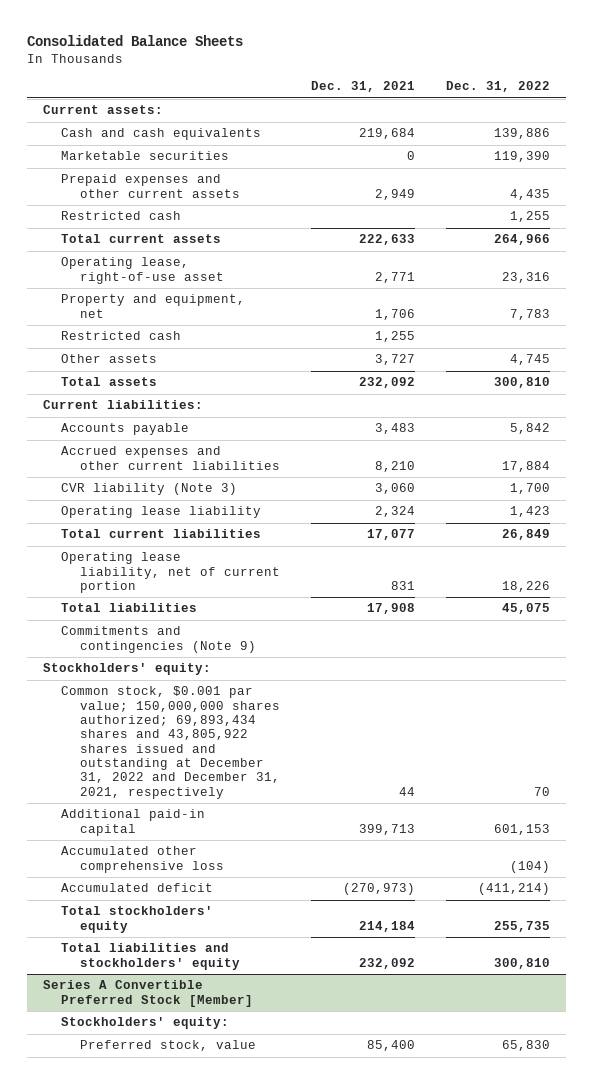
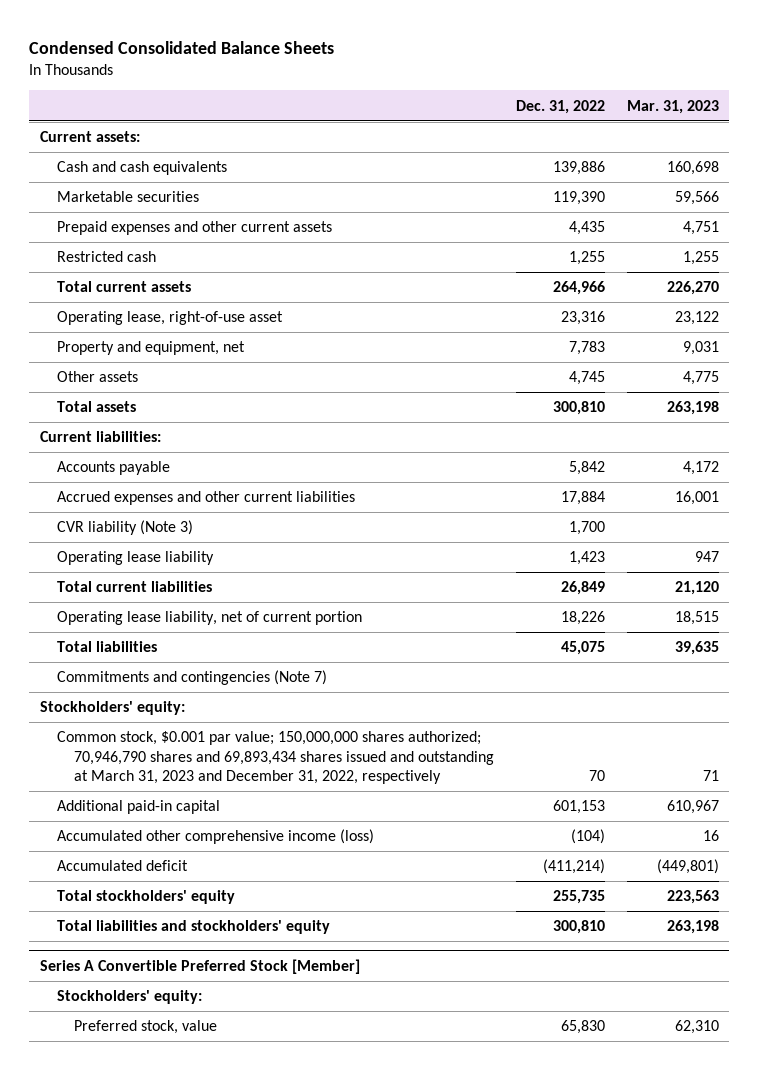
[27,35,244,47] Consolidated Balance Sheets -> [29,40,335,54] Condensed Consolidated Balance Sheets
[311,81,416,93] Dec. 31, 2021 -> none
none -> [626,99,719,114] Mar. 31, 2023
[61,331,182,341] Restricted cash -> none
[61,626,256,653] Commitments and contingencies (Note 9) -> [57,670,328,686] Commitments and contingencies (Note 7)
[61,686,280,799] Common stock, $0.001 par value; 150,000,000 shares authorized; 69,893,434 shares and 43,805,922 shares issued and outstanding at December 31, 2022 and December 31, 2021, respectively -> [57,731,495,785] Common stock, $0.001 par value; 150,000,000 shares authorized; 70,946,790 shares and 69,893,434 shares issued and outstanding at March 31, 2023 and December 31, 2022, respectively
[61,846,224,873] Accumulated other comprehensive loss -> [57,829,375,845] Accumulated other comprehensive income (loss)

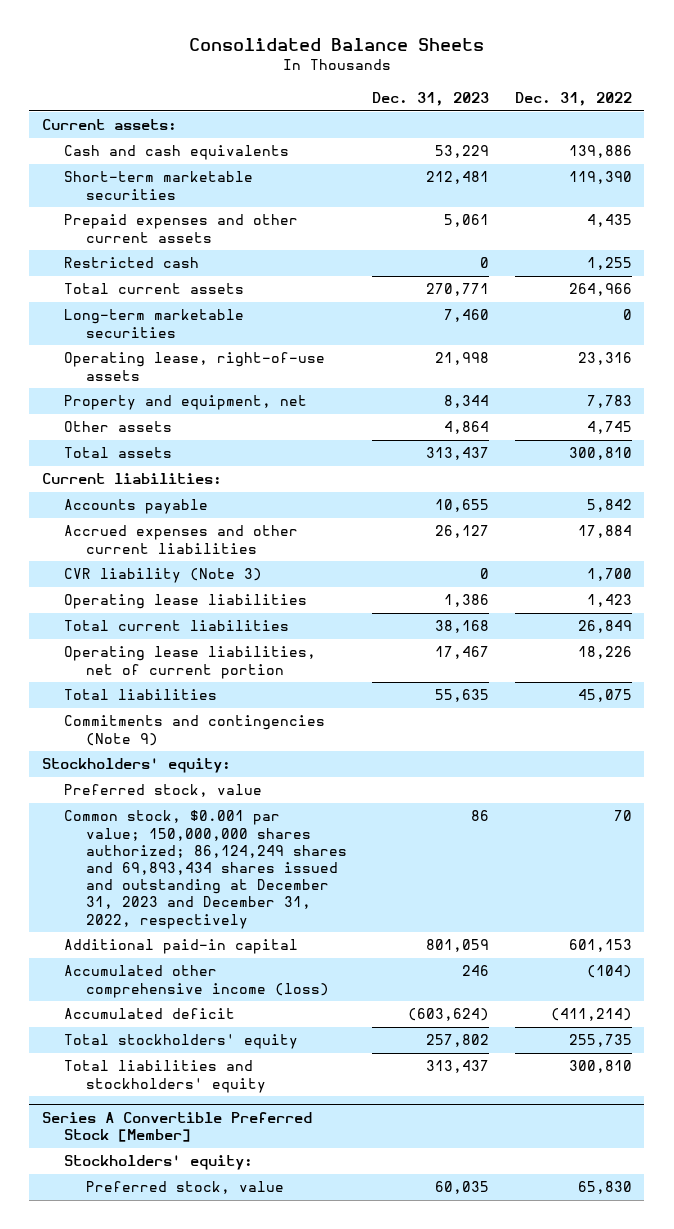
[29,40,335,54] Condensed Consolidated Balance Sheets -> [188,38,484,52] Consolidated Balance Sheets
[626,99,719,114] Mar. 31, 2023 -> none
none -> [372,92,490,107] Dec. 31, 2023
[57,191,200,203] Marketable securities -> [64,171,254,200] Short-term marketable securities
none -> [64,309,245,338] Long-term marketable securities
[57,311,284,326] Operating lease, right-of-use asset -> [64,352,326,381] Operating lease, right-of-use assets
[57,551,215,566] Operating lease liability -> [64,594,308,610] Operating lease liabilities
[57,611,363,626] Operating lease liability, net of current portion -> [64,646,317,679] Operating lease liabilities, net of current portion
[57,670,328,686] Commitments and contingencies (Note 7) -> [64,715,326,746] Commitments and contingencies (Note 9)
none -> [64,784,263,798] Preferred stock, value
[57,731,495,785] Common stock, $0.001 par value; 150,000,000 shares authorized; 70,946,790 shares and 69,893,434 shares issued and outstanding at March 31, 2023 and December 31, 2022, respectively -> [64,810,348,929] Common stock, $0.001 par value; 150,000,000 shares authorized; 86,124,249 shares and 69,893,434 shares issued and outstanding at December 31, 2023 and December 31, 2022, respectively

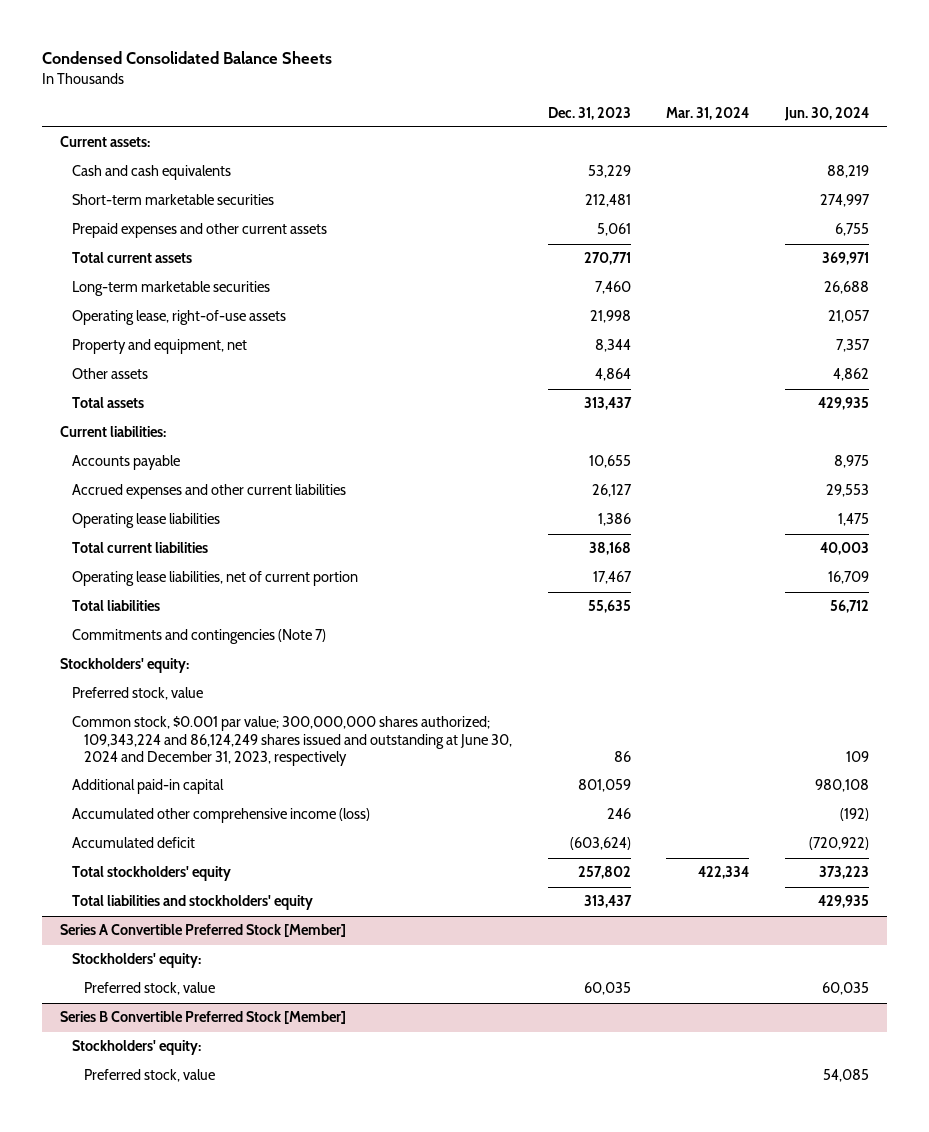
[188,38,484,52] Consolidated Balance Sheets -> [42,51,333,65] Condensed Consolidated Balance Sheets
[514,92,632,107] Dec. 31, 2022 -> none
none -> [666,106,750,120] Mar. 31, 2024
none -> [784,106,870,121] Jun. 30, 2024
[64,257,200,269] Restricted cash -> none
[64,568,263,584] CVR liability (Note 3) -> none
[64,715,326,746] Commitments and contingencies (Note 9) -> [71,629,326,645] Commitments and contingencies (Note 7)
[64,810,348,929] Common stock, $0.001 par value; 150,000,000 shares authorized; 86,124,249 shares and 69,893,434 shares issued and outstanding at December 31, 2023 and December 31, 2022, respectively -> [71,716,512,766] Common stock, $0.001 par value; 300,000,000 shares authorized; 109,343,224 and 86,124,249 shares issued and outstanding at June 30, 2024 and December 31, 2023, respectively
none -> [60,1011,347,1025] Series B Convertible Preferred Stock [Member]
none -> [71,1040,201,1056] Stockholders' equity:
none -> [83,1069,215,1083] Preferred stock, value

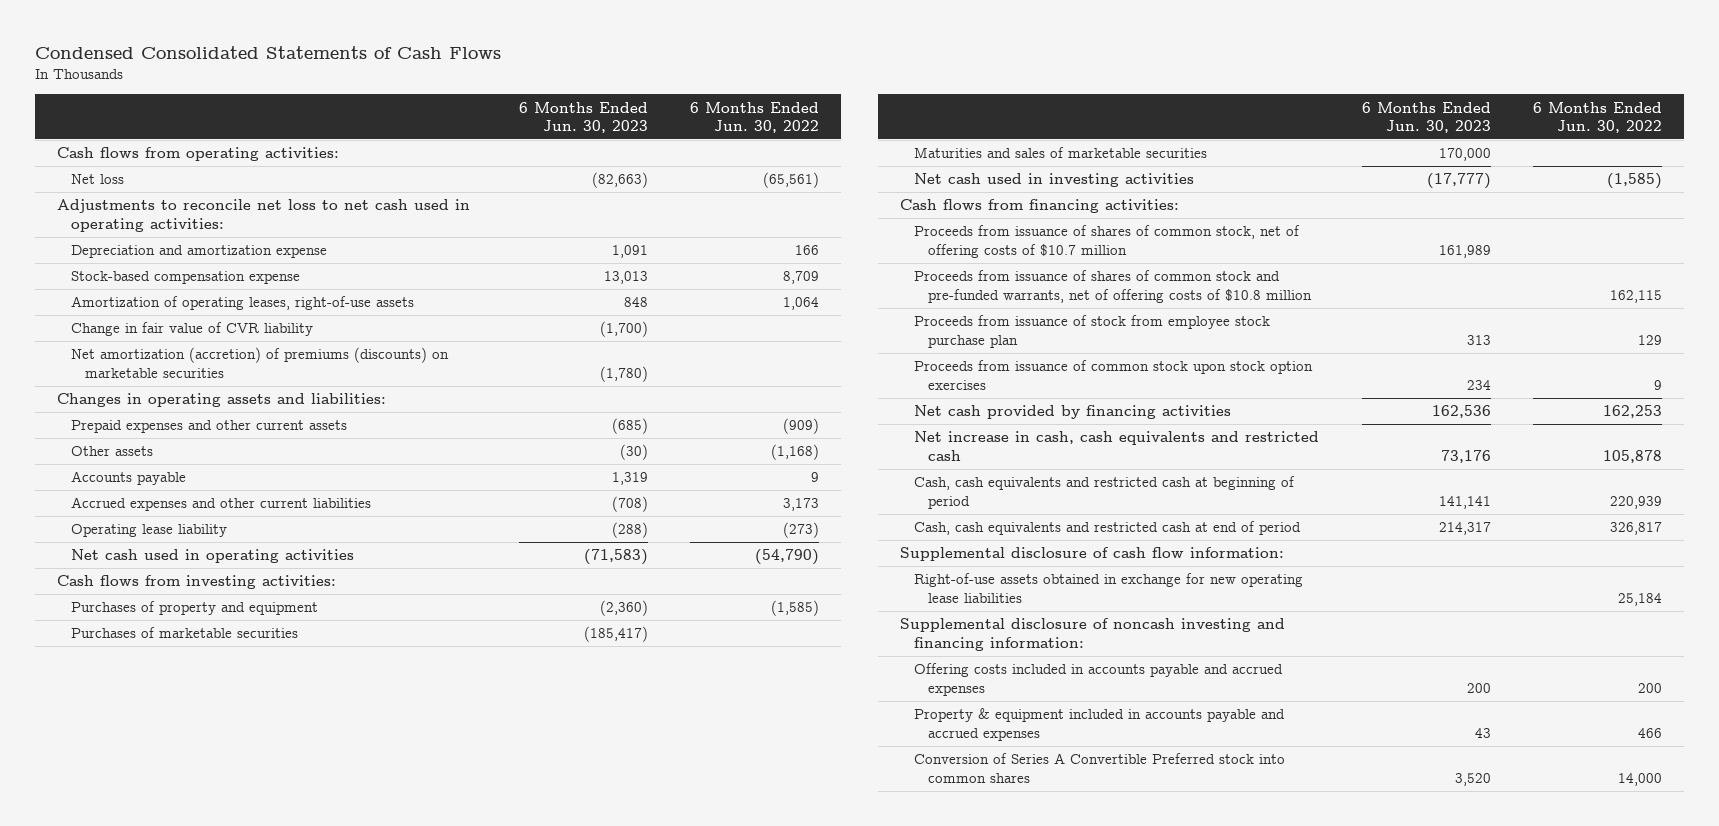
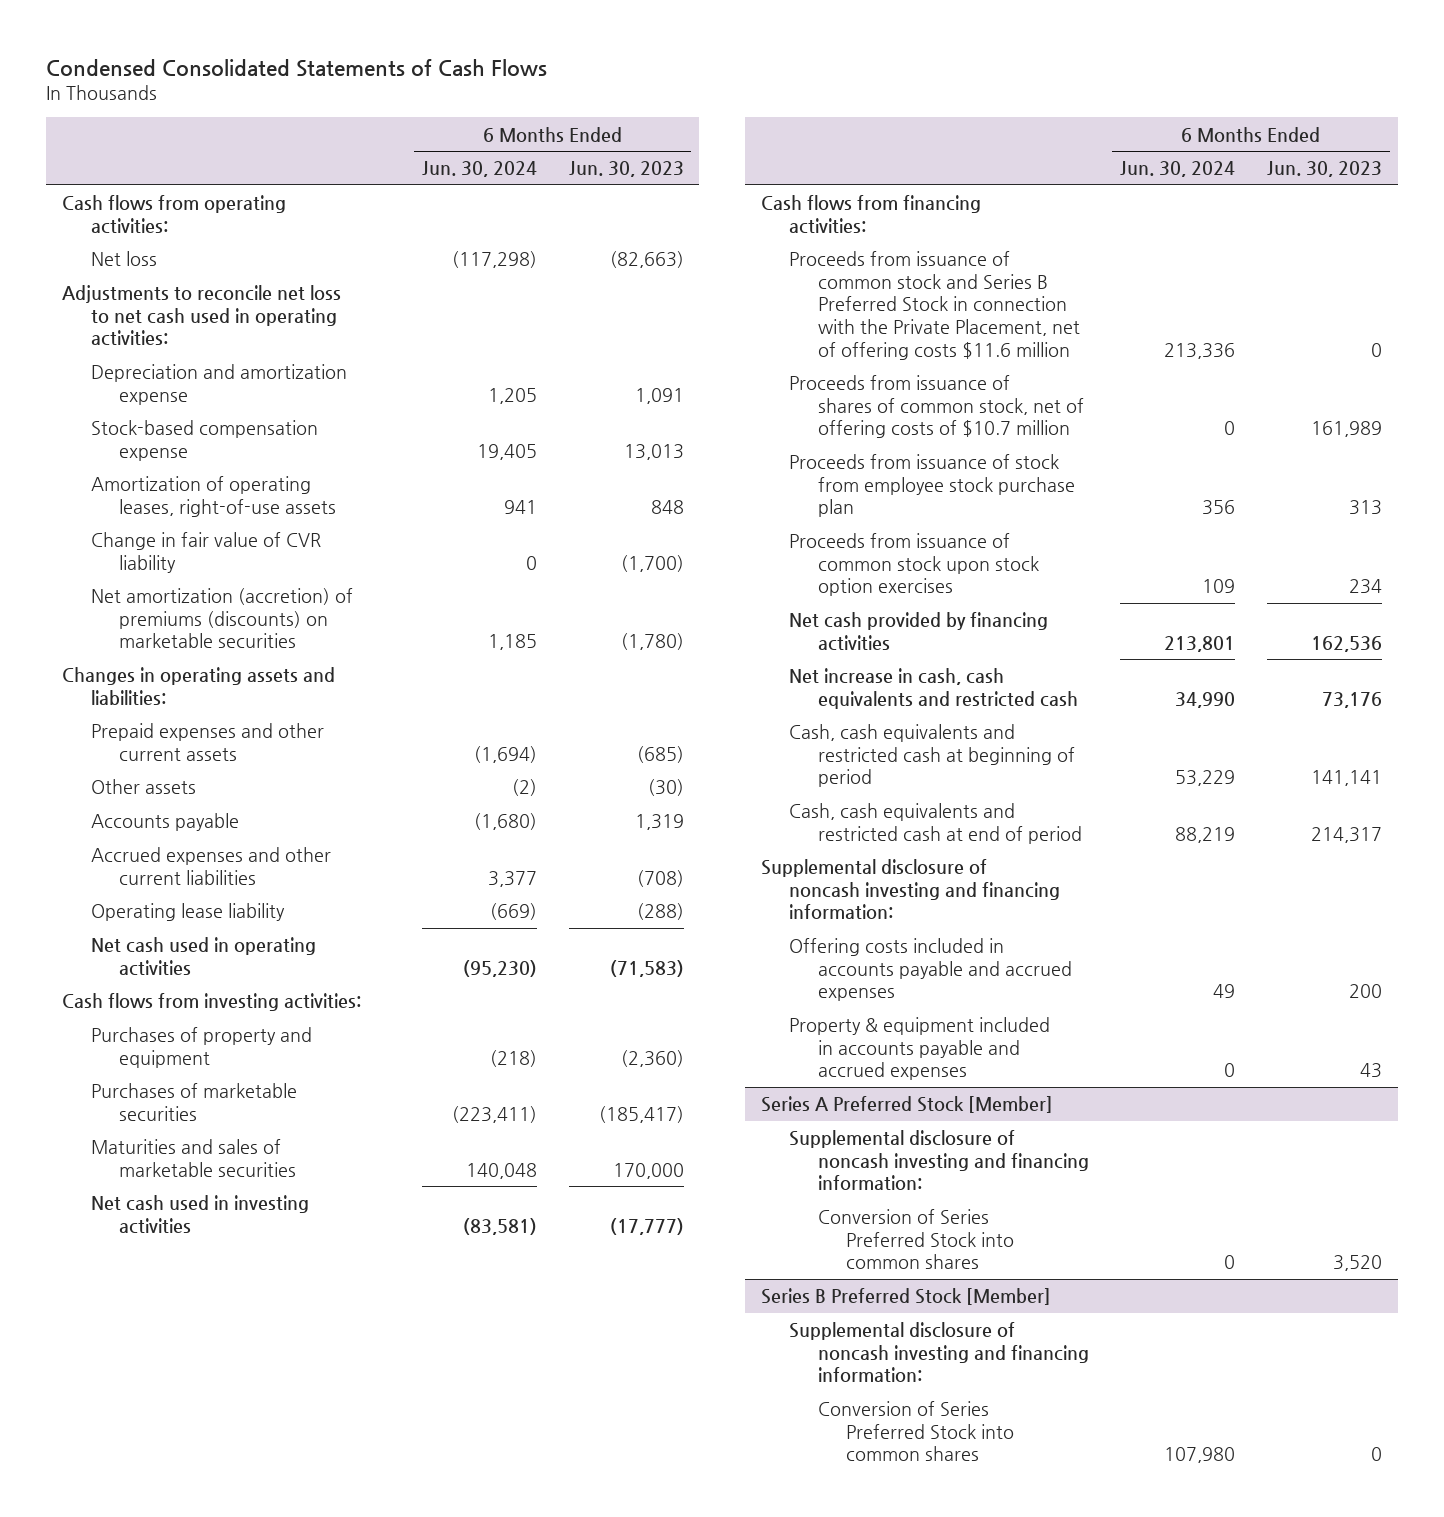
[690,101,820,133] 6 Months Ended Jun. 30, 2022 -> none
none -> [421,161,537,178] Jun. 30, 2024
none -> [789,251,1080,360] Proceeds from issuance of common stock and Series B Preferred Stock in connection with the Private Placement, net of offering costs $11.6 million
[913,270,1312,303] Proceeds from issuance of shares of common stock and pre-funded warrants, net of offering costs of $10.8 million -> none
[899,547,1284,562] Supplemental disclosure of cash flow information: -> none
[913,573,1303,603] Right-of-use assets obtained in exchange for new operating lease liabilities -> none
none -> [760,1096,1053,1114] Series A Preferred Stock [Member]
none -> [789,1130,1089,1191] Supplemental disclosure of noncash investing and financing information:
[913,753,1285,783] Conversion of Series A Convertible Preferred stock into common shares -> [817,1209,1015,1270] Conversion of Series Preferred Stock into common shares
none -> [760,1288,1051,1306] Series B Preferred Stock [Member]
none -> [789,1322,1089,1383] Supplemental disclosure of noncash investing and financing information:
none -> [817,1401,1015,1462] Conversion of Series Preferred Stock into common shares

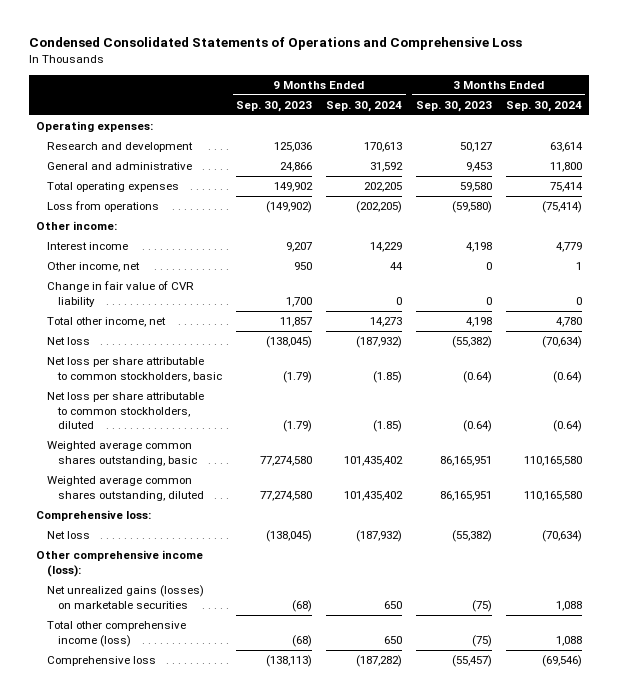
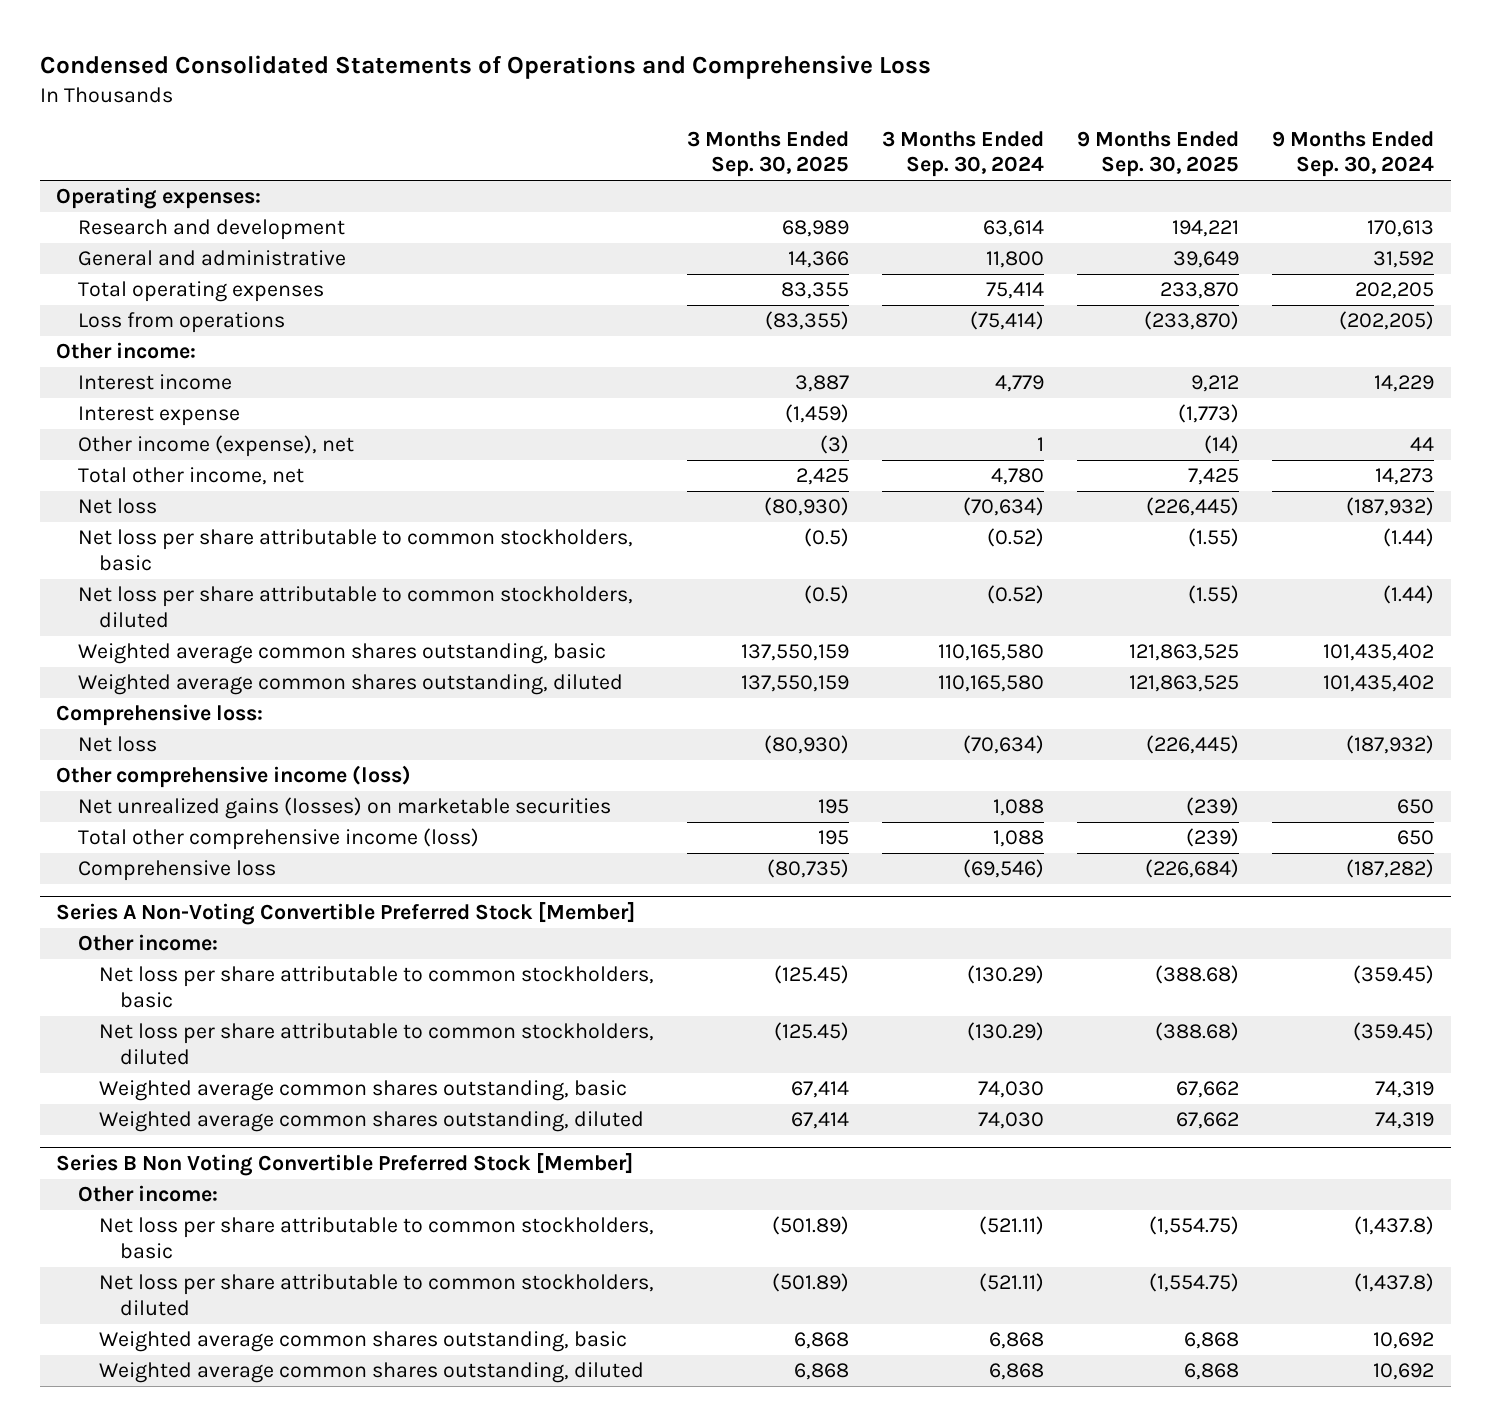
[236,101,313,113] Sep. 30, 2023 -> none
[415,101,492,113] Sep. 30, 2023 -> none
none -> [686,130,849,178] 3 Months Ended Sep. 30, 2025
none -> [1076,130,1239,178] 9 Months Ended Sep. 30, 2025
[47,281,195,307] Change in fair value of CVR liability -> none
none -> [77,406,240,427] Interest expense
[47,262,141,273] Other income, net -> [77,435,354,458] Other income (expense), net
[373,370,403,383] (1.85) -> [1382,528,1434,548] (1.44)
[552,370,582,383] (0.64) -> [986,528,1044,548] (0.52)
[373,420,403,433] (1.85) -> [1382,585,1434,605] (1.44)
[552,420,582,433] (0.64) -> [986,585,1044,605] (0.52)
[36,550,204,577] Other comprehensive income (loss): -> [56,765,412,789] Other comprehensive income (loss)
none -> [56,902,636,926] Series A Non-Voting Convertible Preferred Stock [Member]
none -> [77,934,218,952] Other income:
none -> [98,966,654,1008] Net loss per share attributable to common stockholders, basic
none -> [98,1023,654,1065] Net loss per share attributable to common stockholders, diluted
none -> [98,1080,627,1102] Weighted average common shares outstanding, basic
none -> [98,1111,644,1133] Weighted average common shares outstanding, diluted
none -> [56,1153,634,1177] Series B Non Voting Convertible Preferred Stock [Member]
none -> [77,1185,218,1203] Other income:
none -> [98,1217,654,1259] Net loss per share attributable to common stockholders, basic
none -> [98,1274,654,1316] Net loss per share attributable to common stockholders, diluted
none -> [98,1331,627,1353] Weighted average common shares outstanding, basic
none -> [98,1362,644,1384] Weighted average common shares outstanding, diluted

